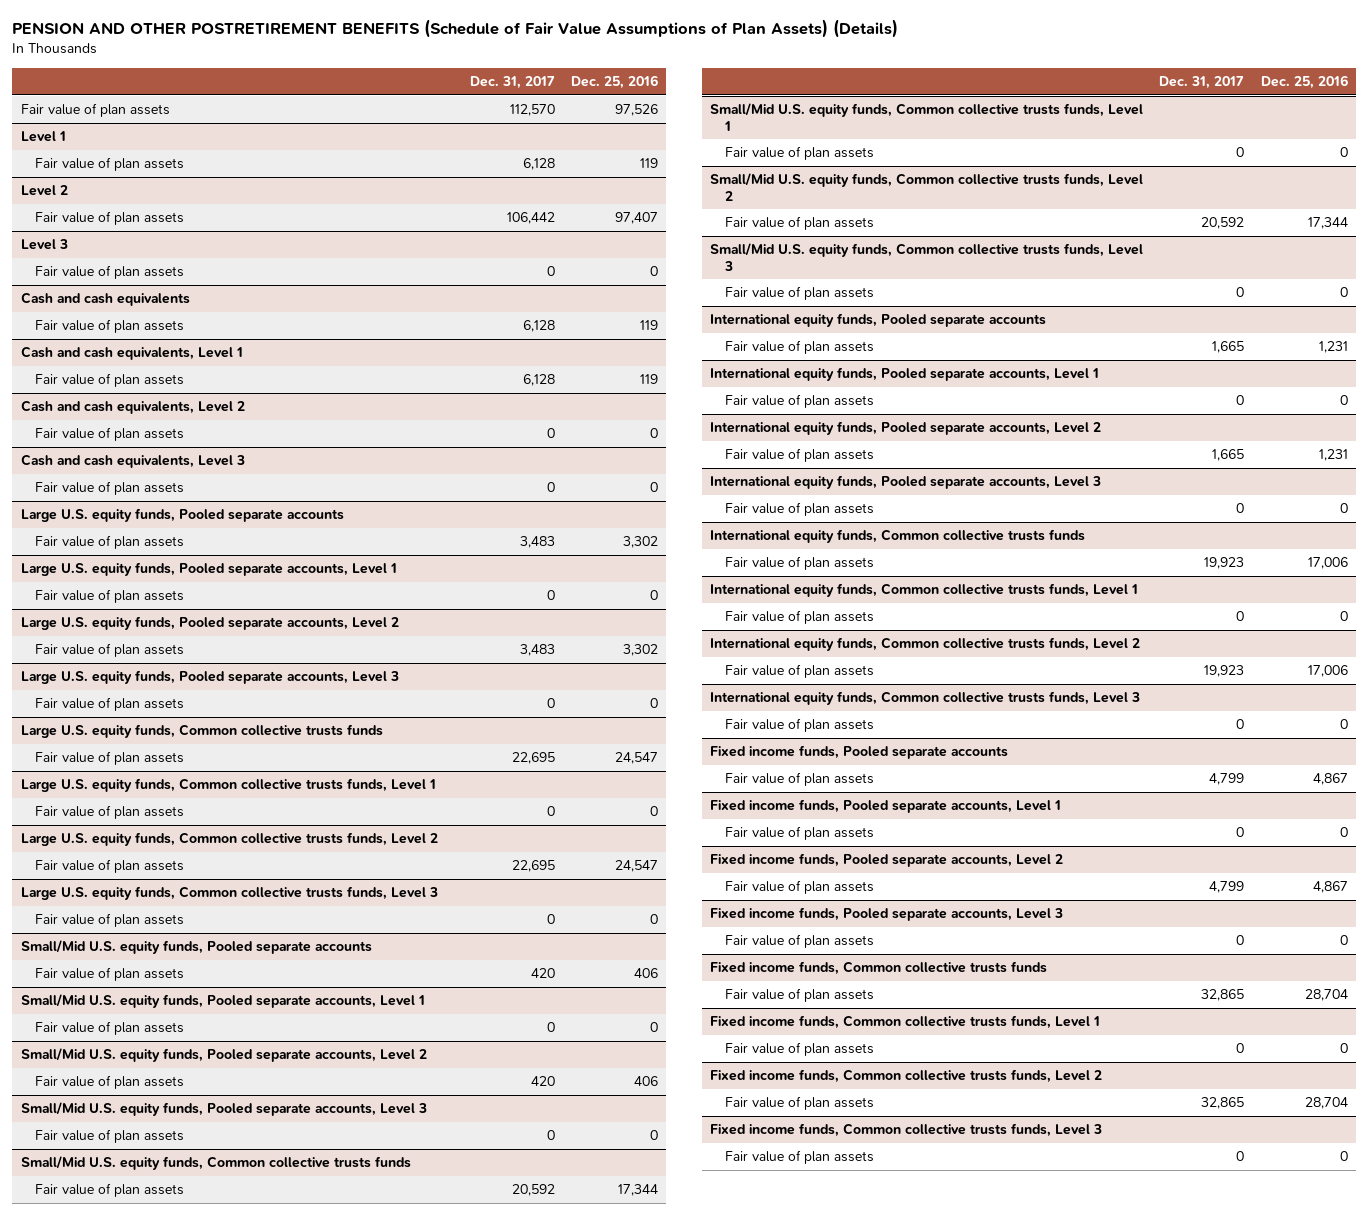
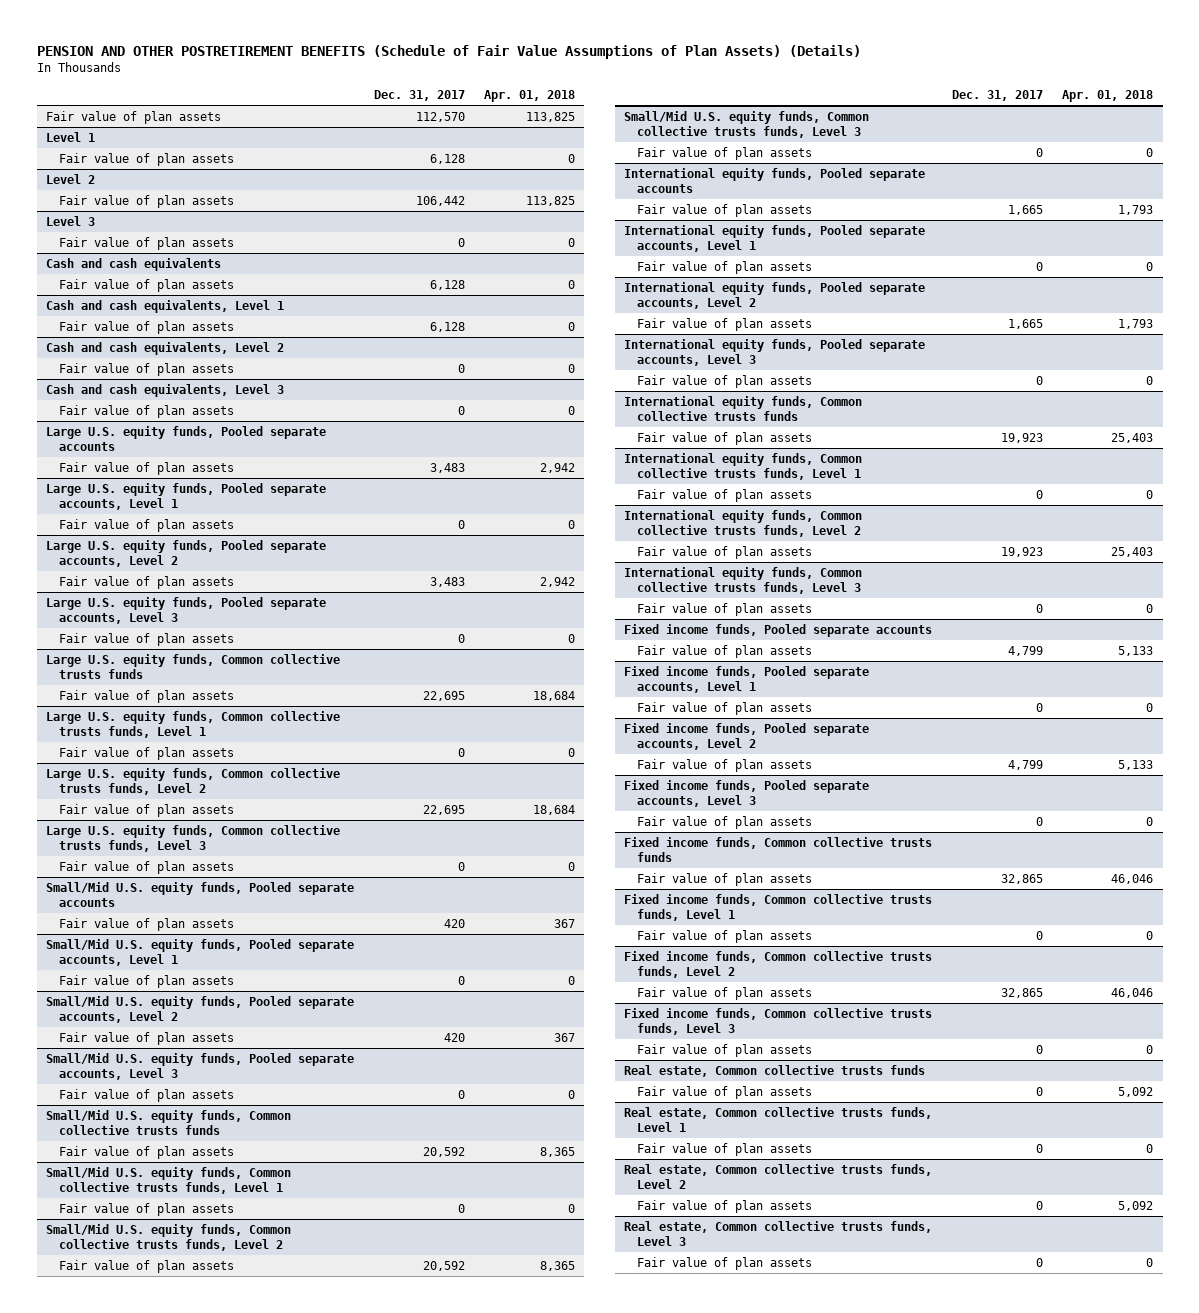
[571,74,659,89] Dec. 25, 2016 -> none
none -> [483,90,575,103] Apr. 01, 2018
none -> [624,1065,926,1078] Real estate, Common collective trusts funds
none -> [637,1086,813,1100] Fair value of plan assets
none -> [624,1107,933,1132] Real estate, Common collective trusts funds, Level 1
none -> [637,1143,813,1157] Fair value of plan assets
none -> [624,1164,933,1189] Real estate, Common collective trusts funds, Level 2
none -> [637,1200,813,1214] Fair value of plan assets
none -> [624,1221,933,1246] Real estate, Common collective trusts funds, Level 3
none -> [637,1257,813,1271] Fair value of plan assets

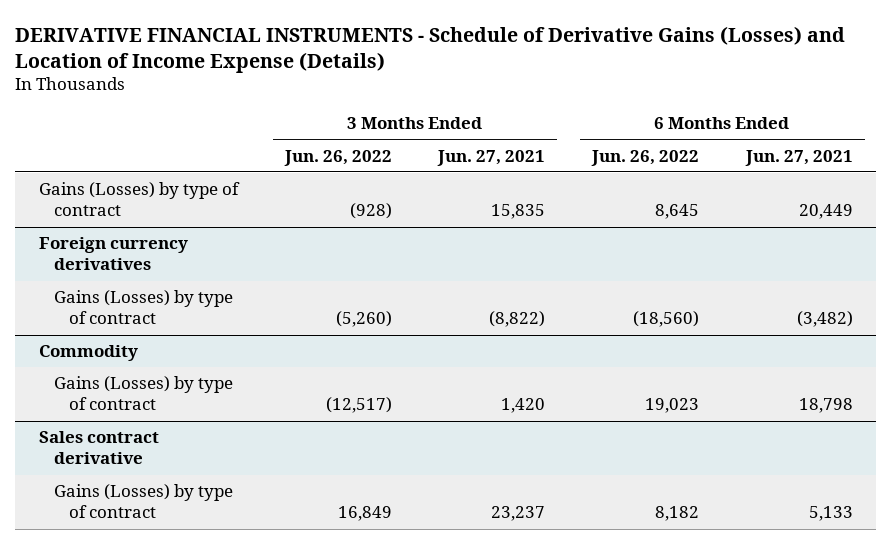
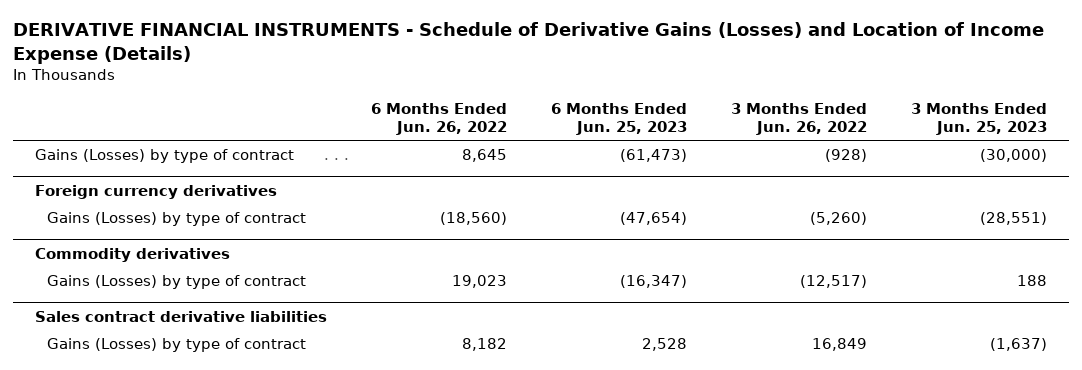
[437,149,546,166] Jun. 27, 2021 -> none
[744,149,853,166] Jun. 27, 2021 -> none
none -> [550,103,687,136] 6 Months Ended Jun. 25, 2023
none -> [910,103,1047,136] 3 Months Ended Jun. 25, 2023
[38,345,138,362] Commodity -> [34,248,230,263] Commodity derivatives
[38,431,159,465] Sales contract derivative -> [34,311,327,323] Sales contract derivative liabilities

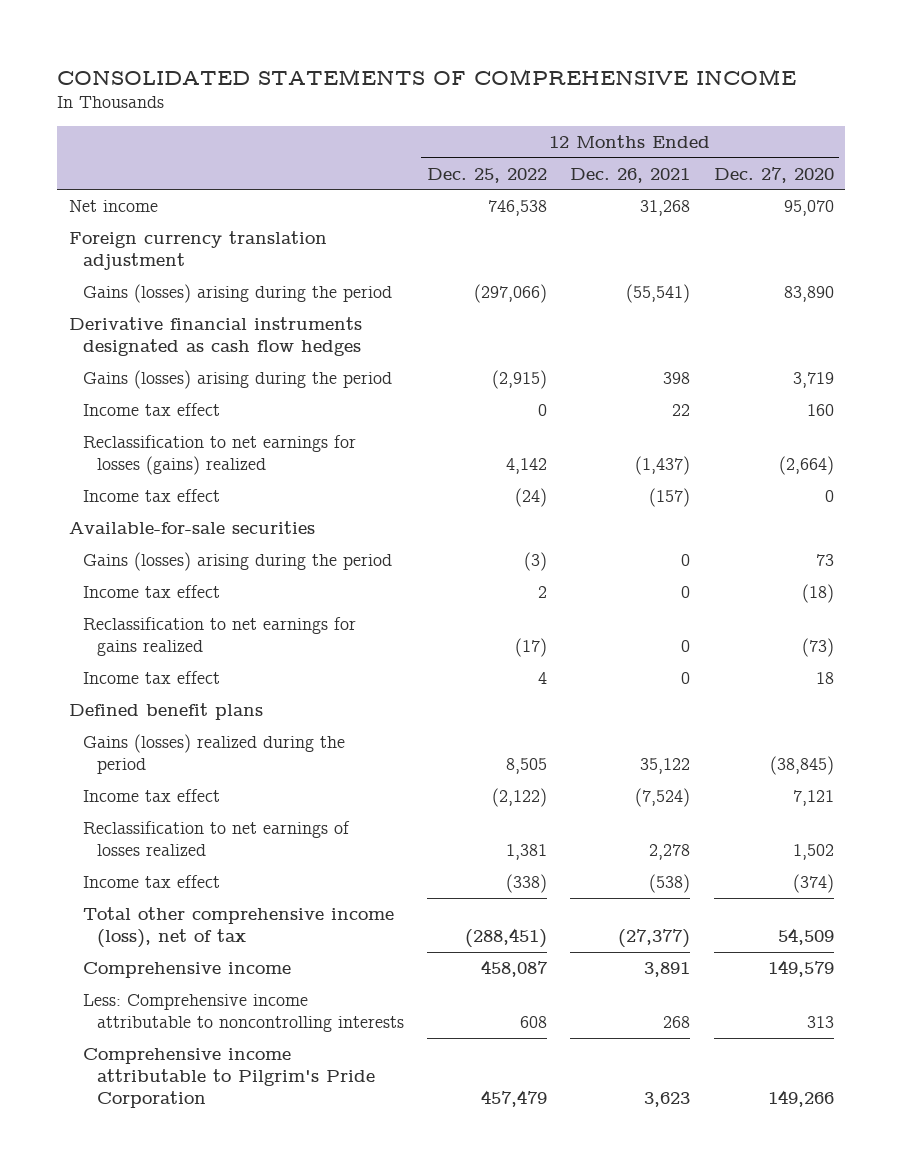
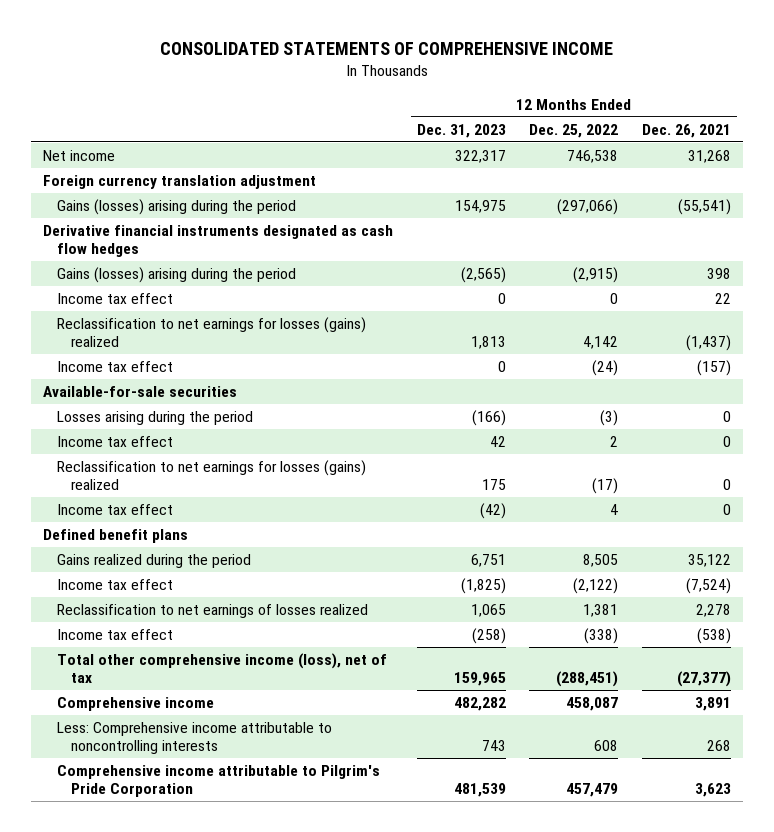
[713,166,834,183] Dec. 27, 2020 -> none
none -> [416,123,506,138] Dec. 31, 2023
[82,551,392,571] Gains (losses) arising during the period -> [56,411,253,426] Losses arising during the period
[82,616,356,656] Reclassification to net earnings for gains realized -> [56,460,366,491] Reclassification to net earnings for losses (gains) realized
[82,733,345,774] Gains (losses) realized during the period -> [56,554,251,569] Gains realized during the period

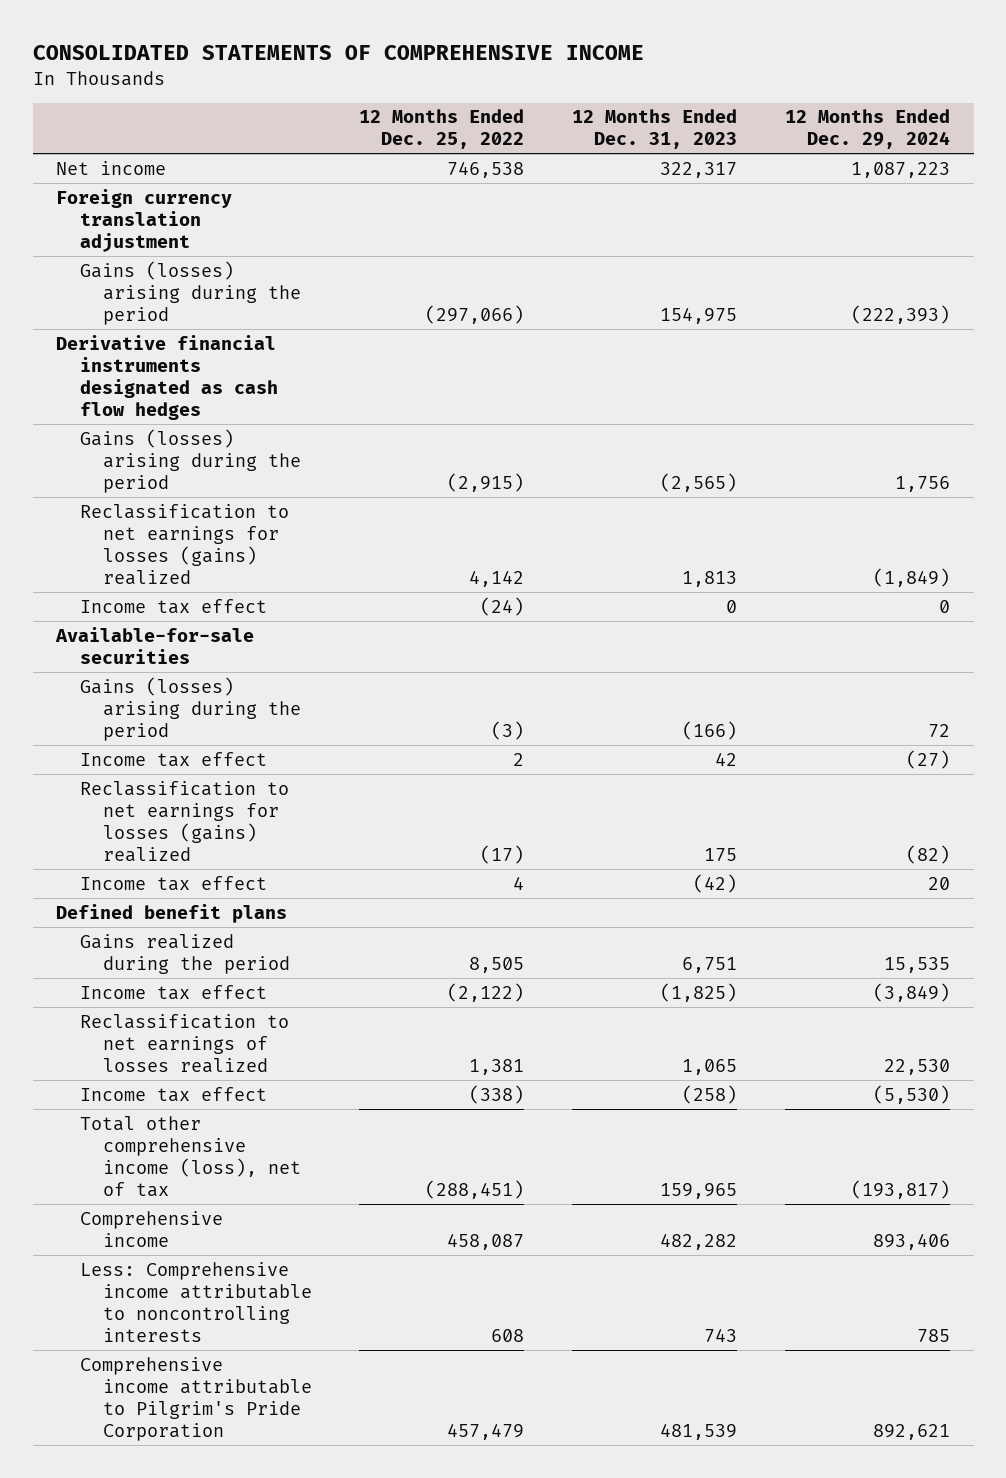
[641,123,731,138] Dec. 26, 2021 -> none
none -> [784,109,950,150] 12 Months Ended Dec. 29, 2024
[56,293,173,305] Income tax effect -> none
[56,411,253,426] Losses arising during the period -> [79,676,301,741] Gains (losses) arising during the period

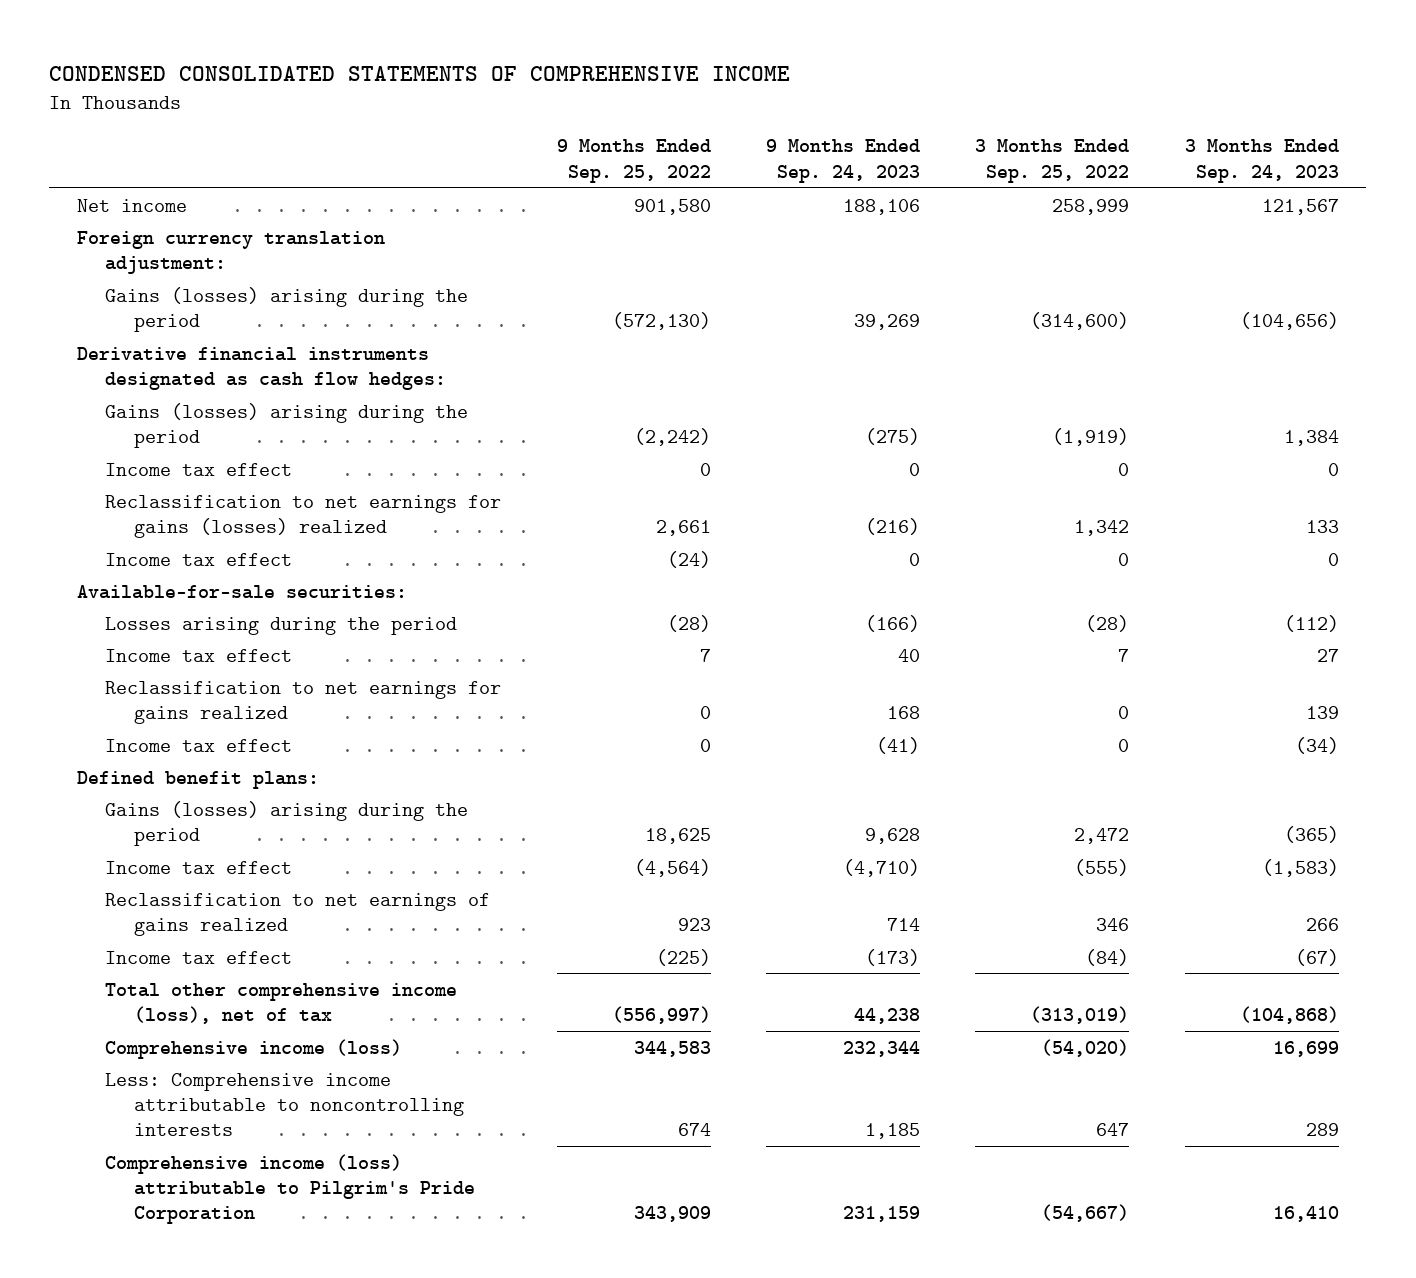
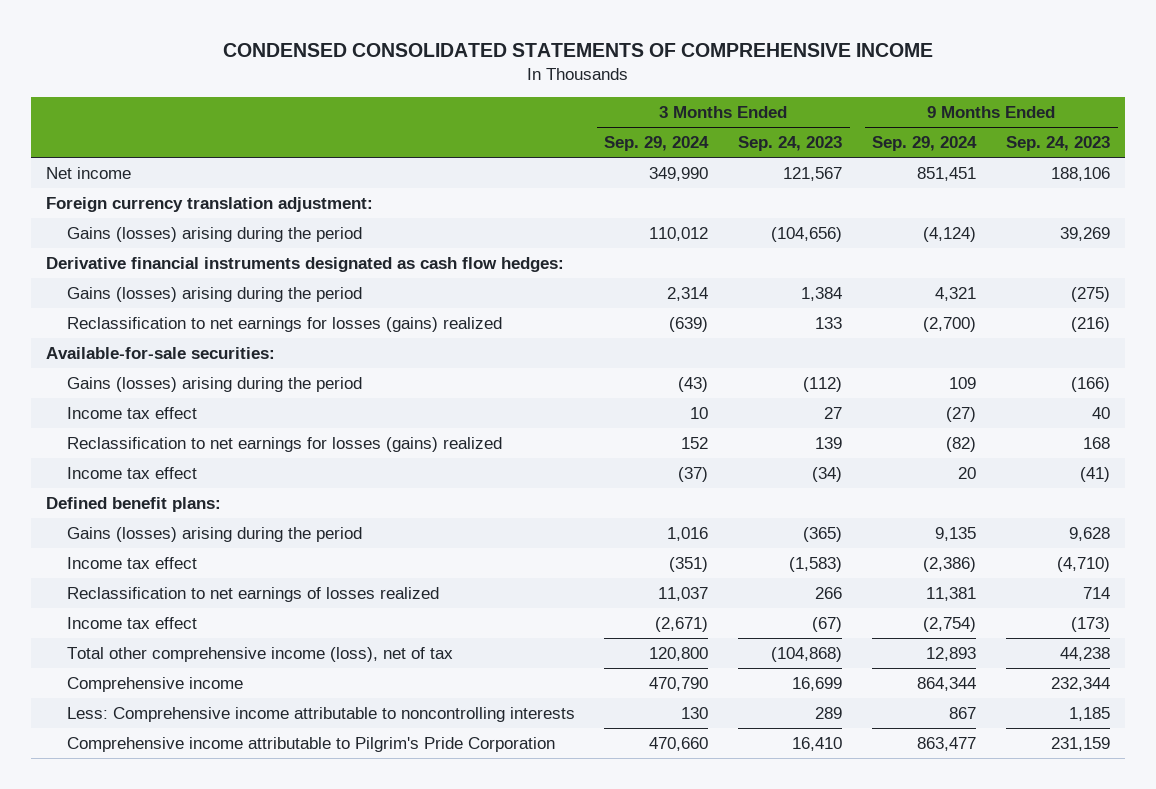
[556,139,711,183] 9 Months Ended Sep. 25, 2022 -> none
[975,139,1130,183] 3 Months Ended Sep. 25, 2022 -> none
none -> [604,136,710,152] Sep. 29, 2024
none -> [872,136,978,152] Sep. 29, 2024
[105,462,293,476] Income tax effect -> none
[105,552,293,566] Income tax effect -> none
[105,494,502,538] Reclassification to net earnings for gains (losses) realized -> [66,316,502,332] Reclassification to net earnings for losses (gains) realized
[105,616,458,635] Losses arising during the period -> [66,376,362,392] Gains (losses) arising during the period
[105,680,502,724] Reclassification to net earnings for gains realized -> [66,436,502,452] Reclassification to net earnings for losses (gains) realized
[105,892,491,936] Reclassification to net earnings of gains realized -> [66,586,439,602] Reclassification to net earnings of losses realized
[105,1038,403,1059] Comprehensive income (loss) -> [66,676,243,692] Comprehensive income
[105,1153,475,1225] Comprehensive income (loss) attributable to Pilgrim's Pride Corporation -> [66,736,555,752] Comprehensive income attributable to Pilgrim's Pride Corporation

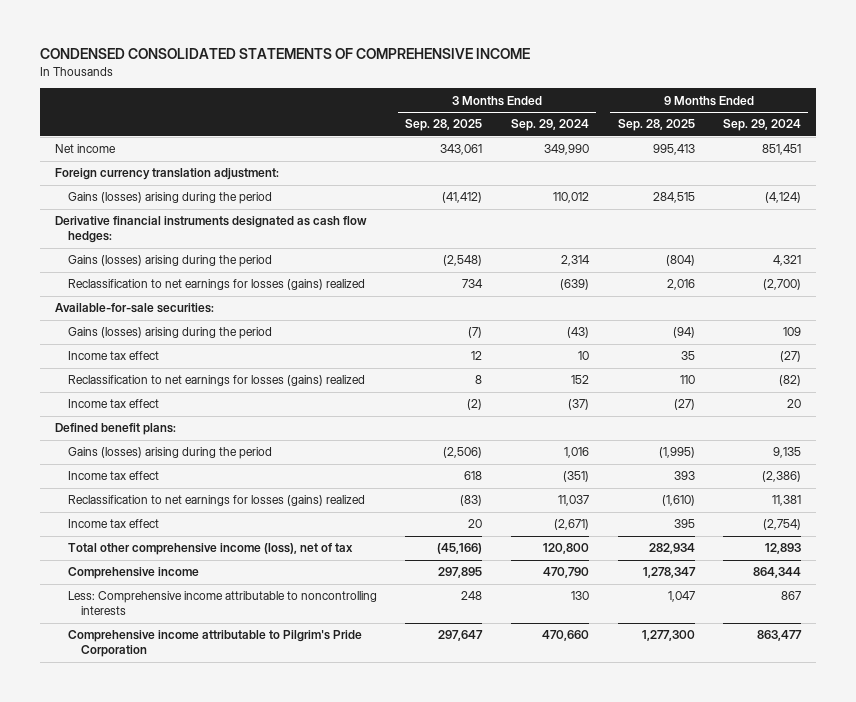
[738,136,843,152] Sep. 24, 2023 -> none
[1006,136,1111,152] Sep. 24, 2023 -> none
none -> [405,119,483,132] Sep. 28, 2025
none -> [617,119,695,132] Sep. 28, 2025
[66,586,439,602] Reclassification to net earnings of losses realized -> [67,495,365,507] Reclassification to net earnings for losses (gains) realized

